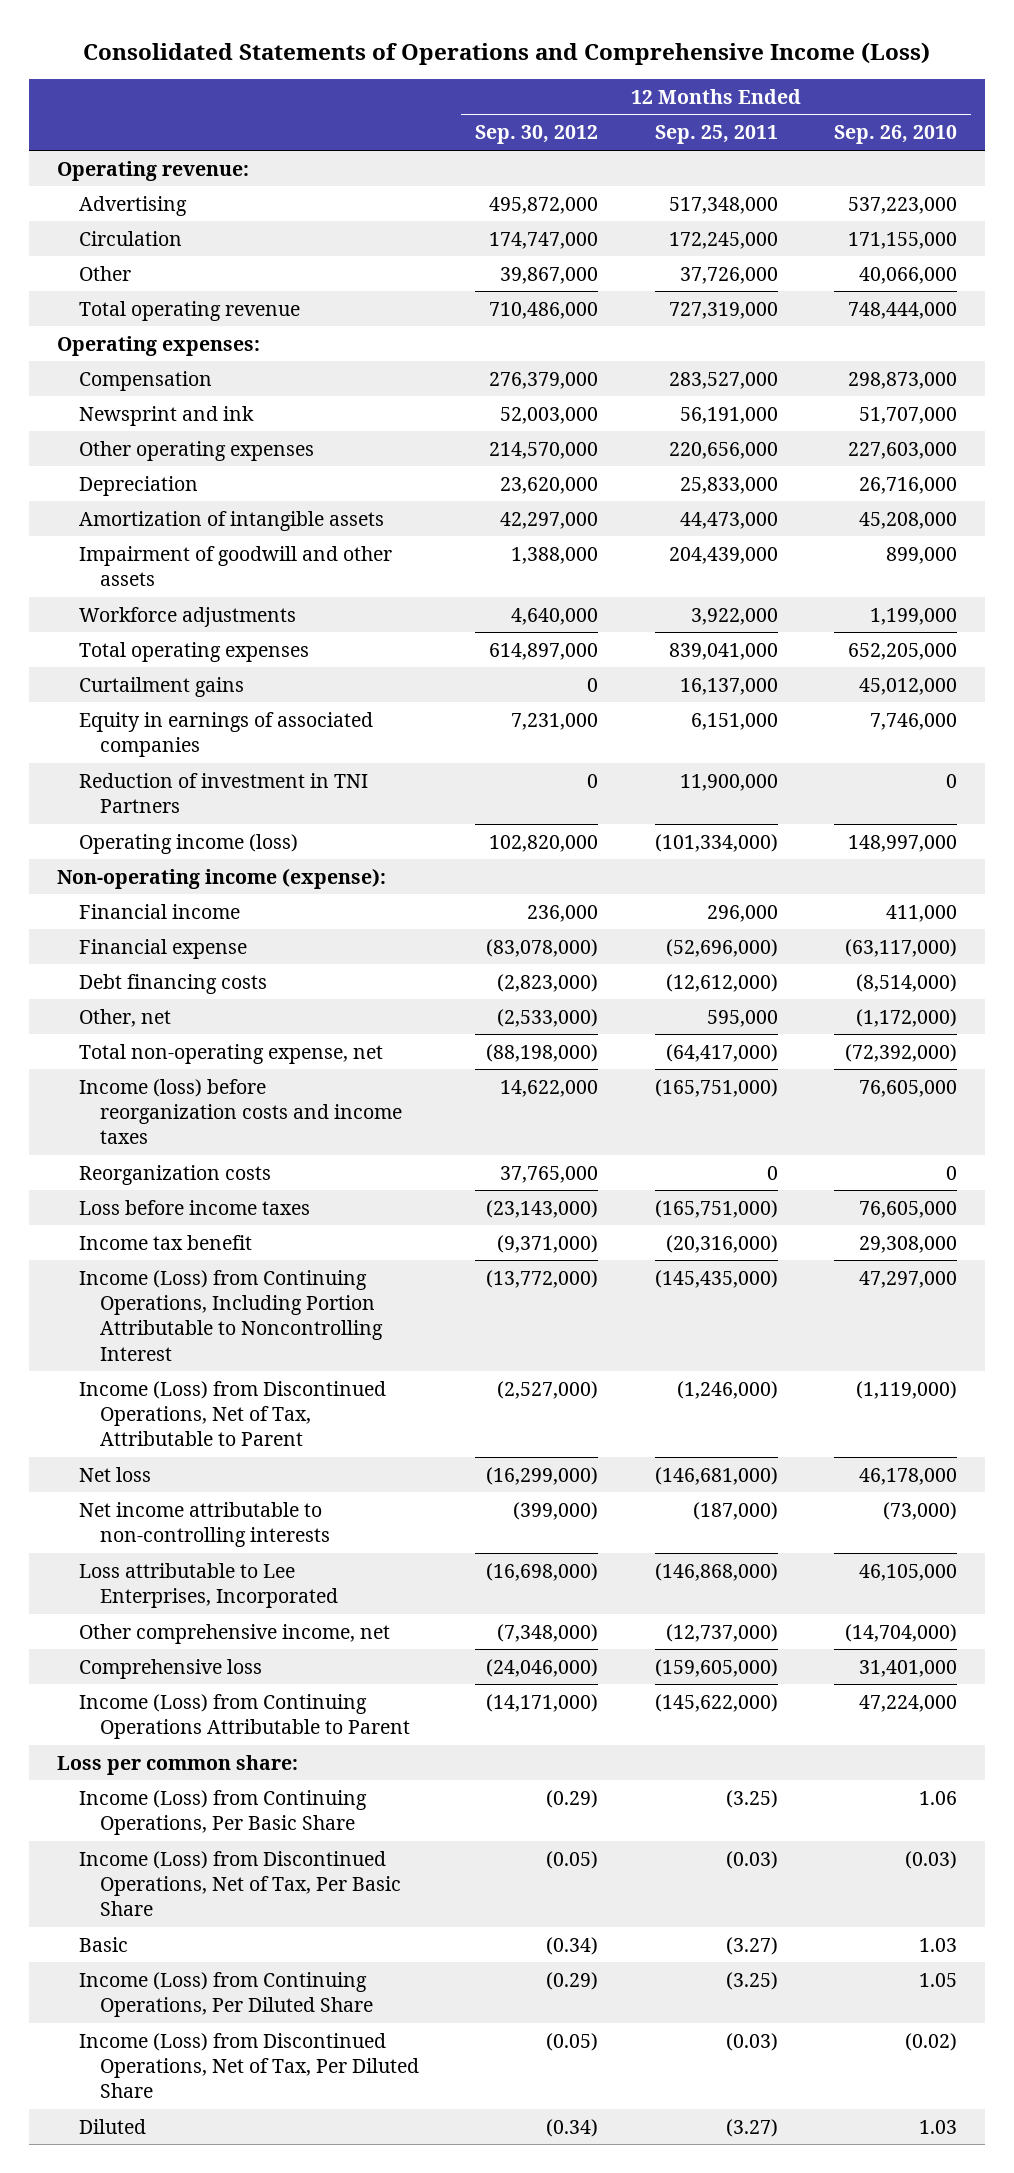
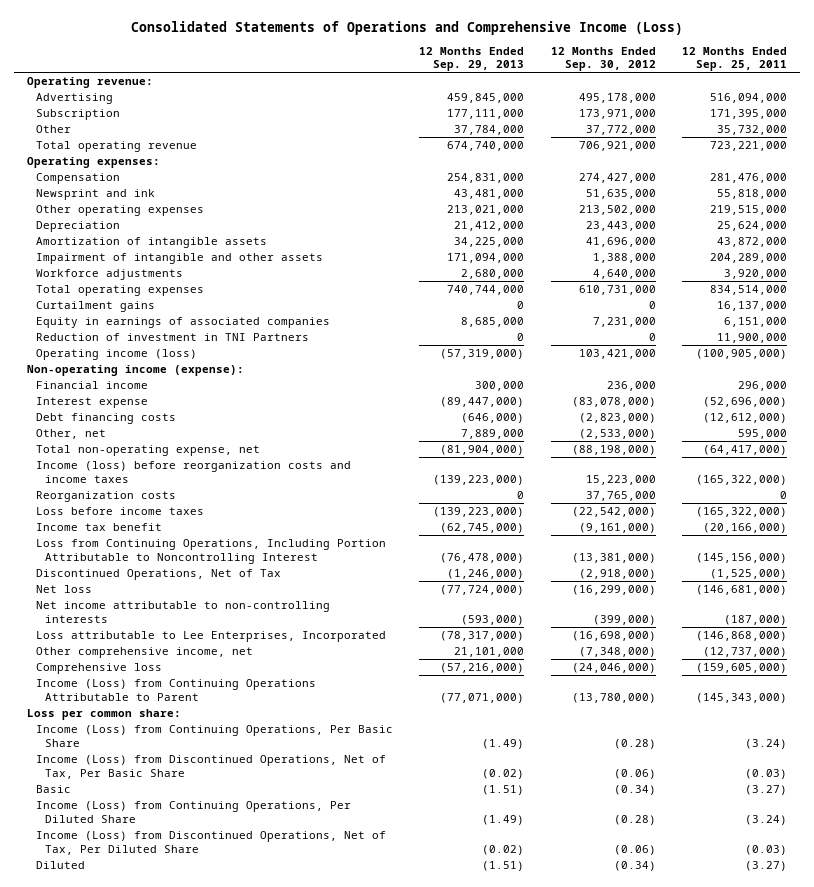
[834,125,958,145] Sep. 26, 2010 -> none
none -> [419,46,525,72] 12 Months Ended Sep. 29, 2013
[78,230,182,246] Circulation -> none
[489,196,599,214] 495,872,000 -> [578,93,656,104] 495,178,000
[668,196,778,214] 517,348,000 -> [710,93,788,104] 516,094,000
none -> [36,109,121,121] Subscription
[500,266,599,284] 39,867,000 -> [585,125,656,136] 37,772,000
[679,266,778,284] 37,726,000 -> [717,125,788,136] 35,732,000
[489,301,599,319] 710,486,000 -> [578,141,656,152] 706,921,000
[668,301,778,319] 727,319,000 -> [710,141,788,152] 723,221,000
[489,371,599,389] 276,379,000 -> [578,173,656,184] 274,427,000
[668,371,778,389] 283,527,000 -> [710,173,788,184] 281,476,000
[500,406,599,424] 52,003,000 -> [585,189,656,200] 51,635,000
[679,406,778,424] 56,191,000 -> [717,189,788,200] 55,818,000
[489,441,599,459] 214,570,000 -> [578,205,656,216] 213,502,000
[668,441,778,459] 220,656,000 -> [710,205,788,216] 219,515,000
[500,476,599,494] 23,620,000 -> [585,221,656,232] 23,443,000
[679,476,778,494] 25,833,000 -> [717,221,788,232] 25,624,000
[500,511,599,529] 42,297,000 -> [585,237,656,248] 41,696,000
[679,511,778,529] 44,473,000 -> [717,237,788,248] 43,872,000
[78,545,392,587] Impairment of goodwill and other assets -> [36,253,324,265] Impairment of intangible and other assets
[668,546,778,564] 204,439,000 -> [710,253,788,264] 204,289,000
[690,607,778,625] 3,922,000 -> [724,269,788,280] 3,920,000
[489,642,599,660] 614,897,000 -> [578,285,656,296] 610,731,000
[668,642,778,660] 839,041,000 -> [710,285,788,296] 834,514,000
[489,834,599,852] 102,820,000 -> [578,349,656,360] 103,421,000
[654,833,778,852] (101,334,000) -> [696,349,788,360] (100,905,000)
[78,938,247,959] Financial expense -> [36,397,149,409] Interest expense
[500,1079,599,1097] 14,622,000 -> [585,474,656,485] 15,223,000
[654,1078,778,1097] (165,751,000) -> [696,474,788,485] (165,322,000)
[486,1199,599,1218] (23,143,000) -> [571,507,656,518] (22,542,000)
[654,1199,778,1218] (165,751,000) -> [696,507,788,518] (165,322,000)
[497,1234,599,1253] (9,371,000) -> [578,523,656,534] (9,161,000)
[665,1234,778,1253] (20,316,000) -> [703,523,788,534] (20,166,000)
[78,1269,383,1361] Income (Loss) from Continuing Operations, Including Portion Attributable to Noncontrolling Interest -> [36,539,387,564] Loss from Continuing Operations, Including Portion Attributable to Noncontrolling Interest
[486,1269,599,1288] (13,772,000) -> [571,552,656,563] (13,381,000)
[654,1269,778,1288] (145,435,000) -> [696,552,788,563] (145,156,000)
[78,1380,386,1447] Income (Loss) from Discontinued Operations, Net of Tax, Attributable to Parent -> [36,569,282,581] Discontinued Operations, Net of Tax
[497,1380,599,1399] (2,527,000) -> [578,569,656,580] (2,918,000)
[676,1380,778,1399] (1,246,000) -> [710,569,788,580] (1,525,000)
[486,1693,599,1712] (14,171,000) -> [571,692,656,703] (13,780,000)
[654,1693,778,1712] (145,622,000) -> [696,692,788,703] (145,343,000)
[546,1789,599,1808] (0.29) -> [613,738,656,749] (0.28)
[725,1789,778,1808] (3.25) -> [745,738,788,749] (3.24)
[546,1850,599,1869] (0.05) -> [613,768,656,779] (0.06)
[546,1971,599,1990] (0.29) -> [613,814,656,825] (0.28)
[725,1971,778,1990] (3.25) -> [745,814,788,825] (3.24)
[546,2032,599,2051] (0.05) -> [613,844,656,855] (0.06)

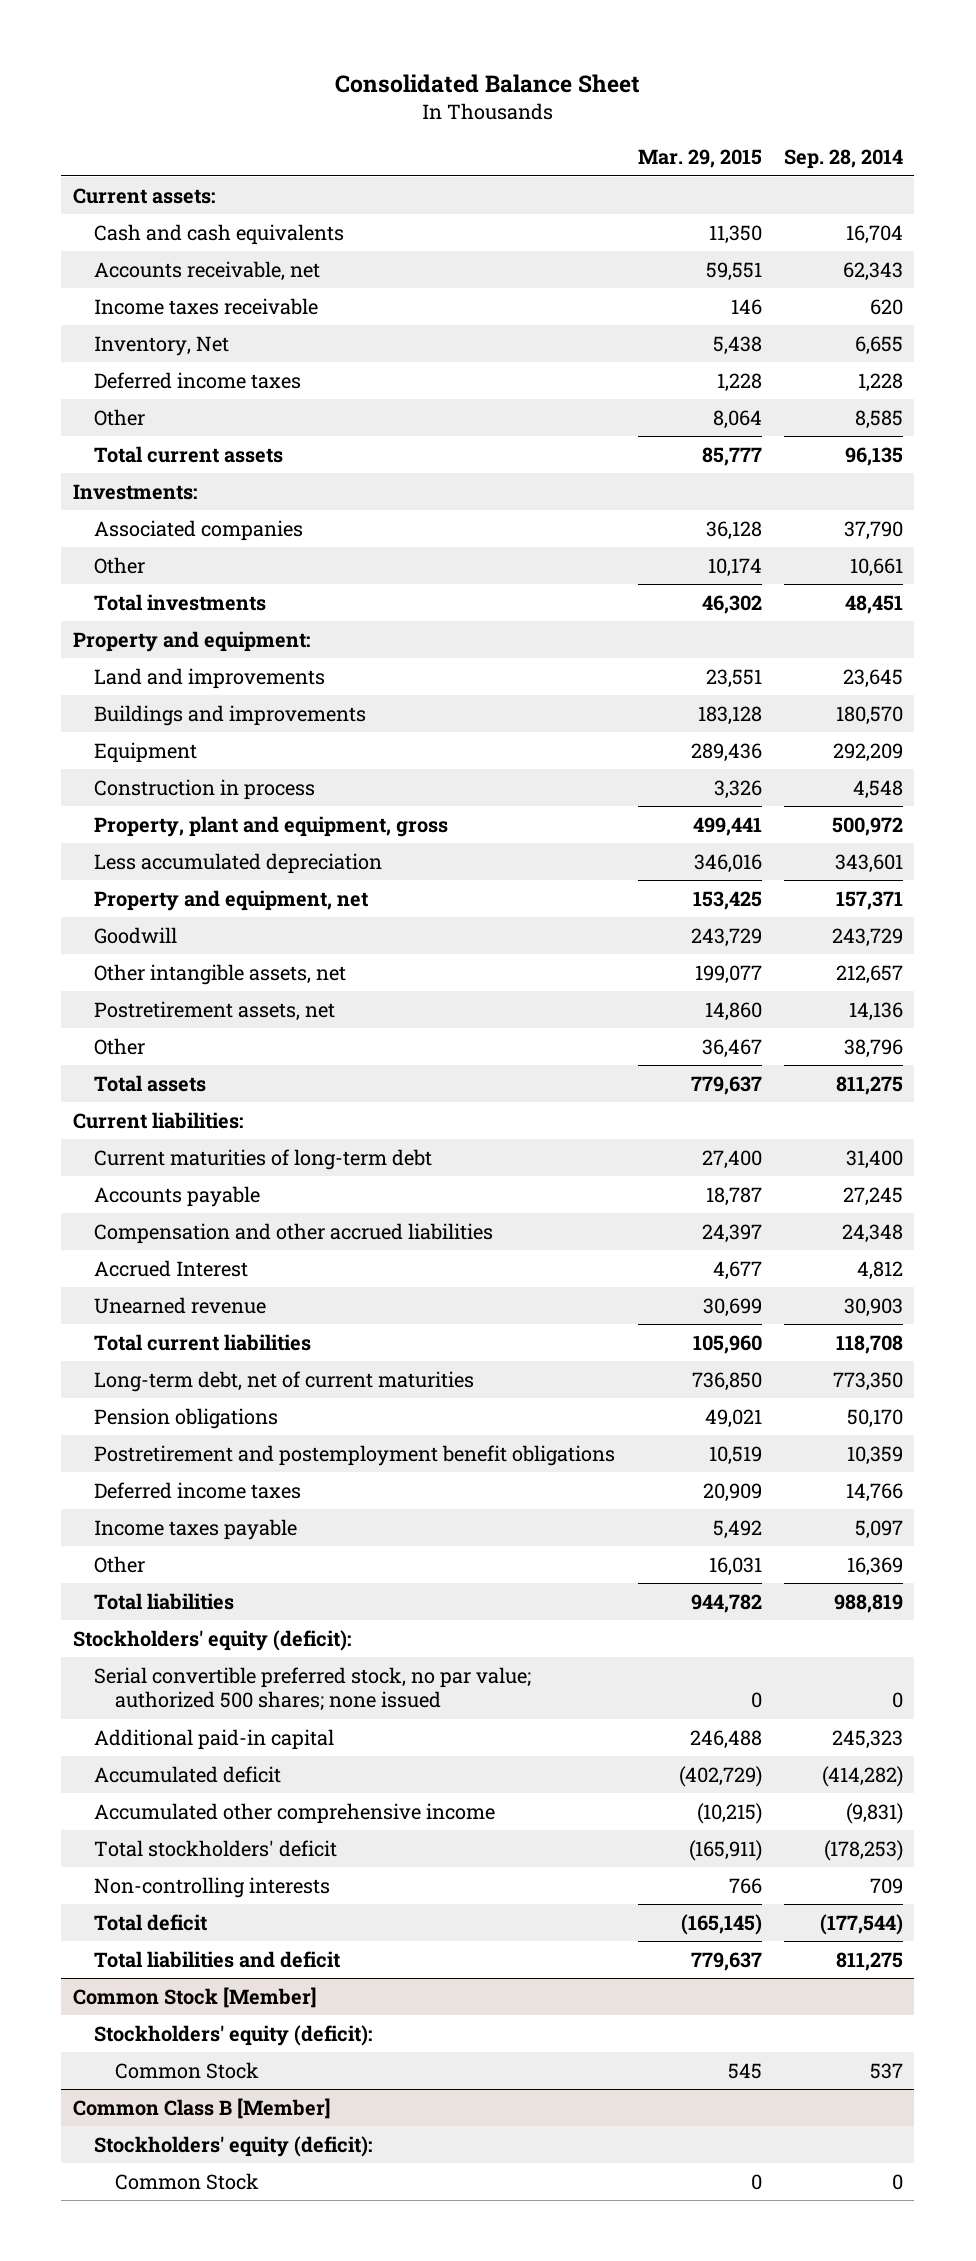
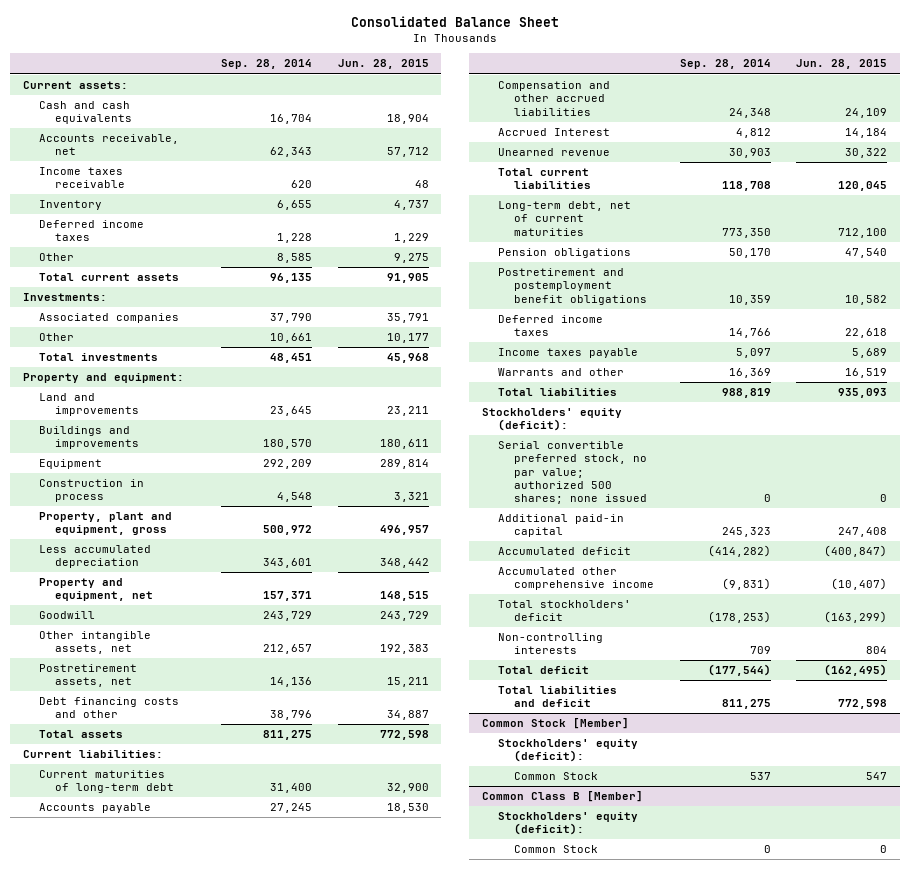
[637,149,762,169] Mar. 29, 2015 -> none
none -> [337,59,429,70] Jun. 28, 2015
[94,335,230,356] Inventory, Net -> [39,200,103,211] Inventory
[94,1037,146,1055] Other -> [39,697,180,719] Debt financing costs and other
[94,1555,146,1573] Other -> [497,368,624,377] Warrants and other

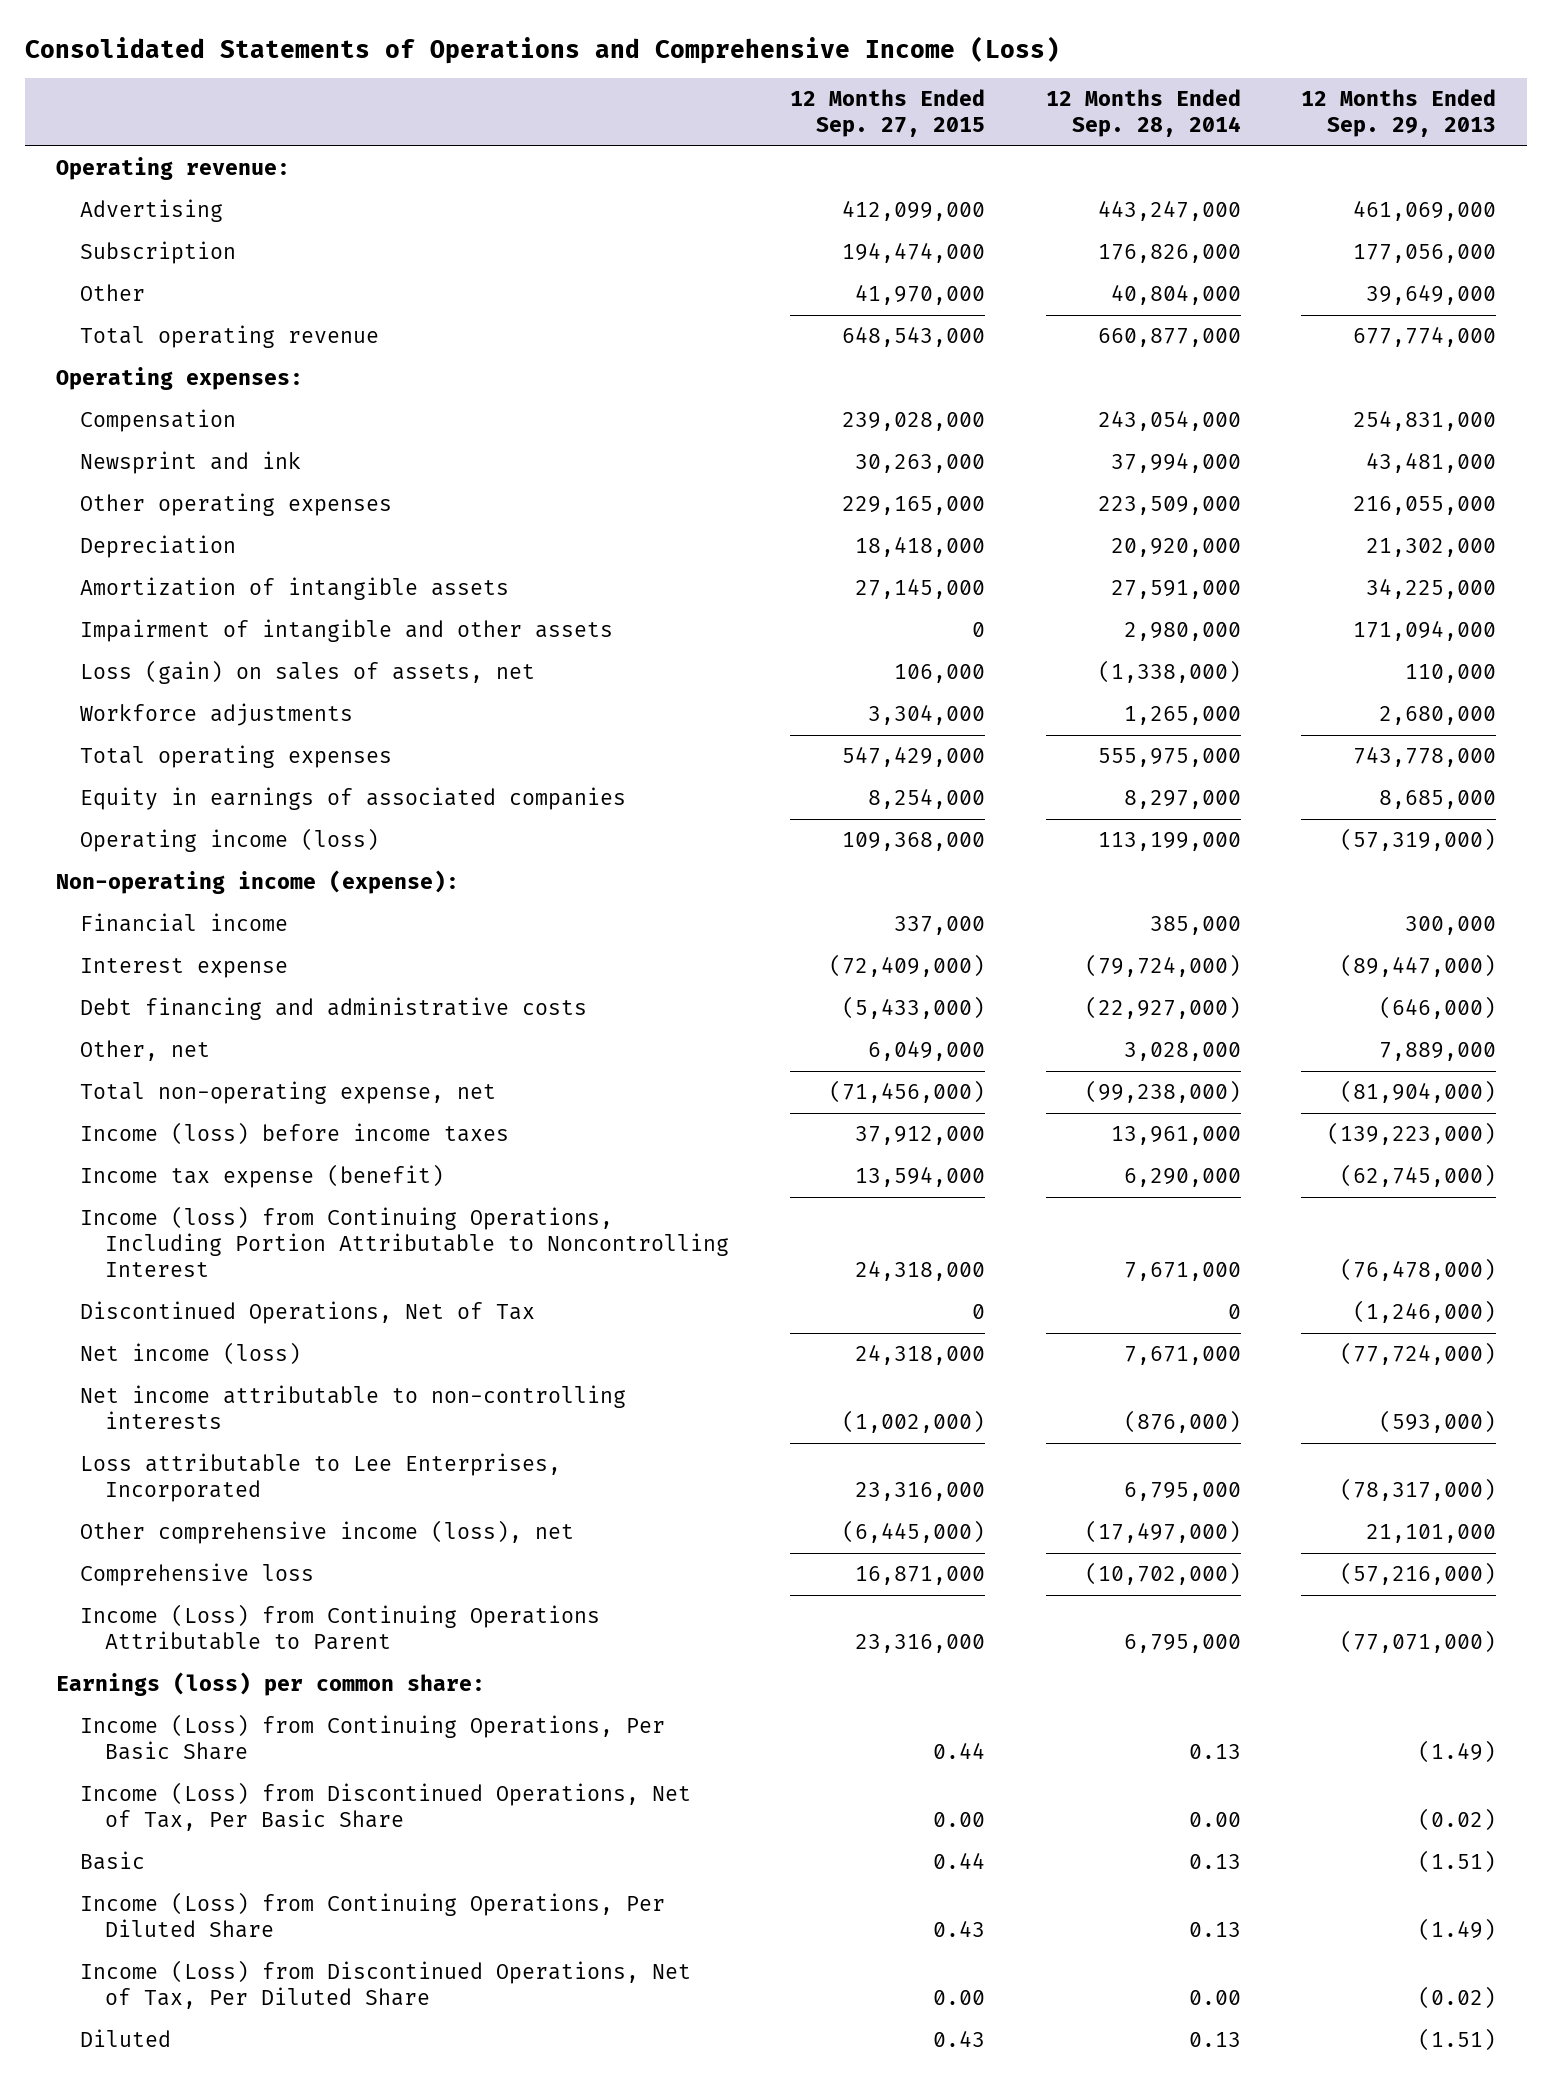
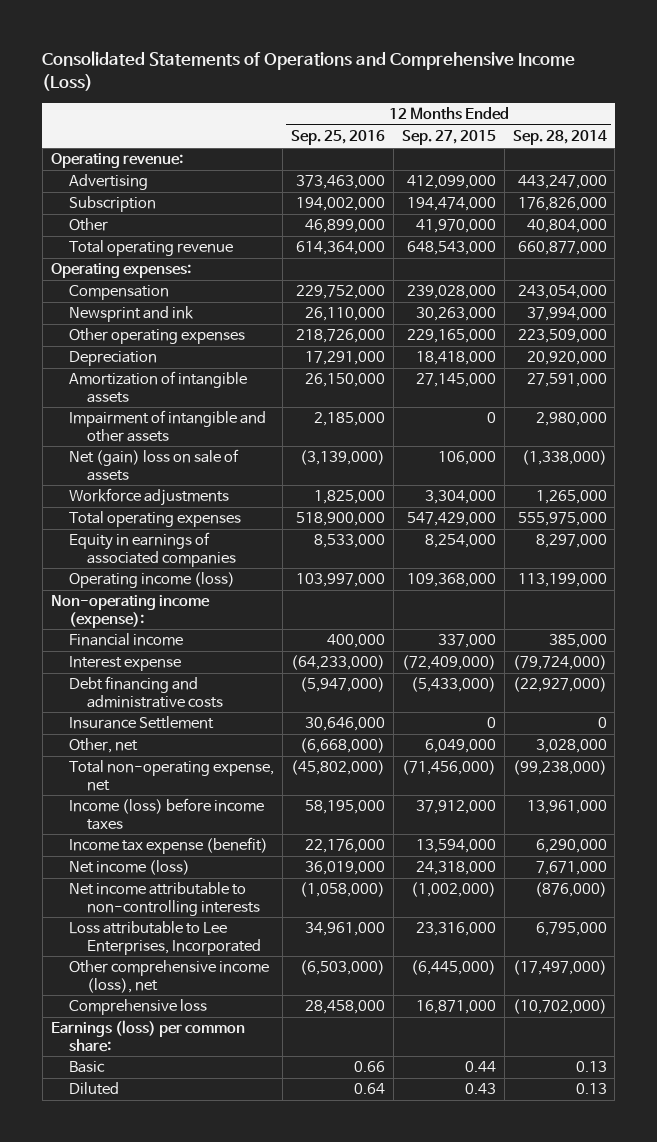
[1301,89,1497,138] 12 Months Ended Sep. 29, 2013 -> none
none -> [290,130,385,146] Sep. 25, 2016
[80,660,536,685] Loss (gain) on sales of assets, net -> [68,449,239,481] Net (gain) loss on sale of assets
none -> [68,716,214,730] Insurance Settlement
[80,1206,729,1278] Income (loss) from Continuing Operations, Including Portion Attributable to Noncontrolling Interest -> none
[80,1301,536,1325] Discontinued Operations, Net of Tax -> none
[80,1604,601,1651] Income (Loss) from Continuing Operations Attributable to Parent -> none
[80,1714,666,1761] Income (Loss) from Continuing Operations, Per Basic Share -> none
[80,1782,692,1832] Income (Loss) from Discontinued Operations, Net of Tax, Per Basic Share -> none
[80,1892,666,1939] Income (Loss) from Continuing Operations, Per Diluted Share -> none
[80,1960,692,2010] Income (Loss) from Discontinued Operations, Net of Tax, Per Diluted Share -> none

